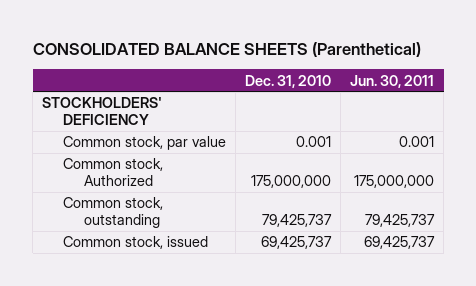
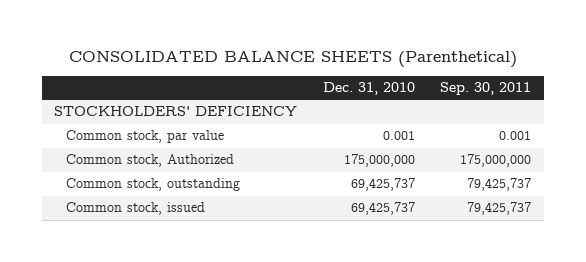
[350,74,435,88] Jun. 30, 2011 -> none
none -> [440,82,532,96] Sep. 30, 2011
[262,214,333,228] 79,425,737 -> [350,178,415,192] 69,425,737

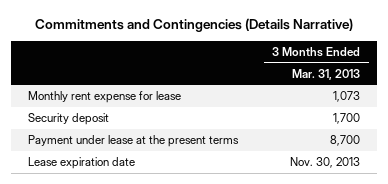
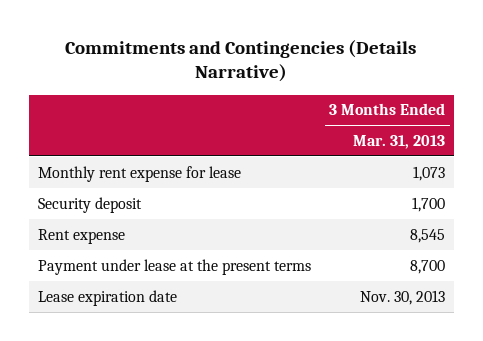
none -> [37,228,125,244] Rent expense

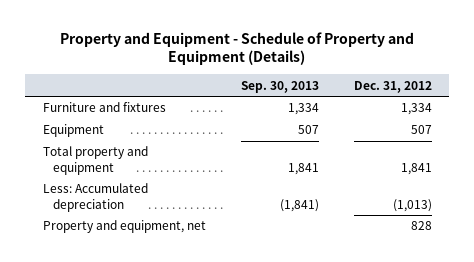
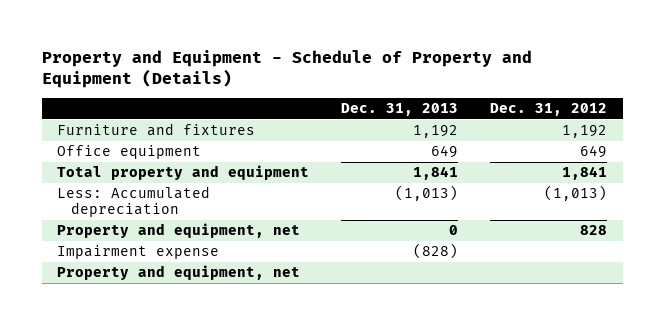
[240,80,319,93] Sep. 30, 2013 -> none
none -> [341,103,459,117] Dec. 31, 2013
[400,103,432,116] 1,334 -> [561,125,607,139] 1,192
[42,124,104,138] Equipment -> [57,145,202,160] Office equipment
[410,125,432,135] 507 -> [579,145,607,159] 649
none -> [57,245,220,260] Impairment expense
none -> [57,265,301,281] Property and equipment, net

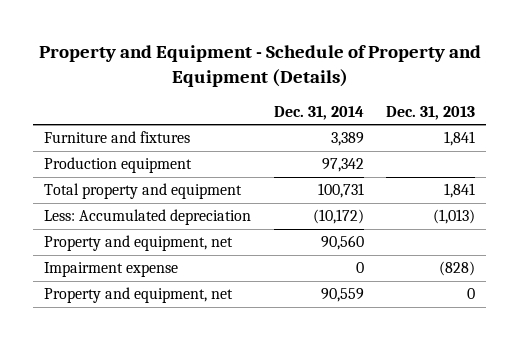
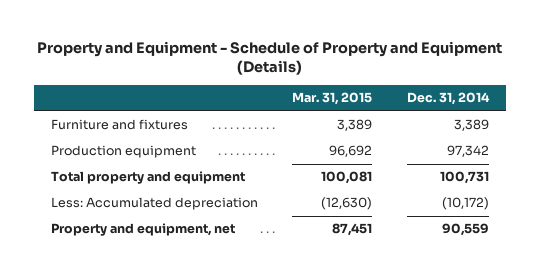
[386,105,476,120] Dec. 31, 2013 -> none
none -> [292,92,373,106] Mar. 31, 2015
[44,235,234,252] Property and equipment, net -> none
[44,262,179,278] Impairment expense -> none

